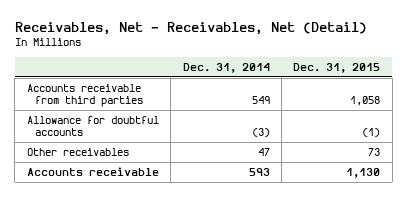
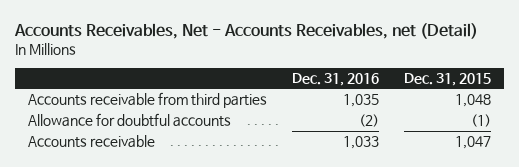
[14,21,367,35] Receivables, Net - Receivables, Net (Detail) -> [13,22,478,39] Accounts Receivables, Net - Accounts Receivables, net (Detail)
[182,62,270,73] Dec. 31, 2014 -> none
none -> [291,72,379,86] Dec. 31, 2016
[350,96,381,107] 1,058 -> [454,94,491,108] 1,048
[26,148,129,157] Other receivables -> none
[346,168,381,179] 1,130 -> [454,136,491,150] 1,047

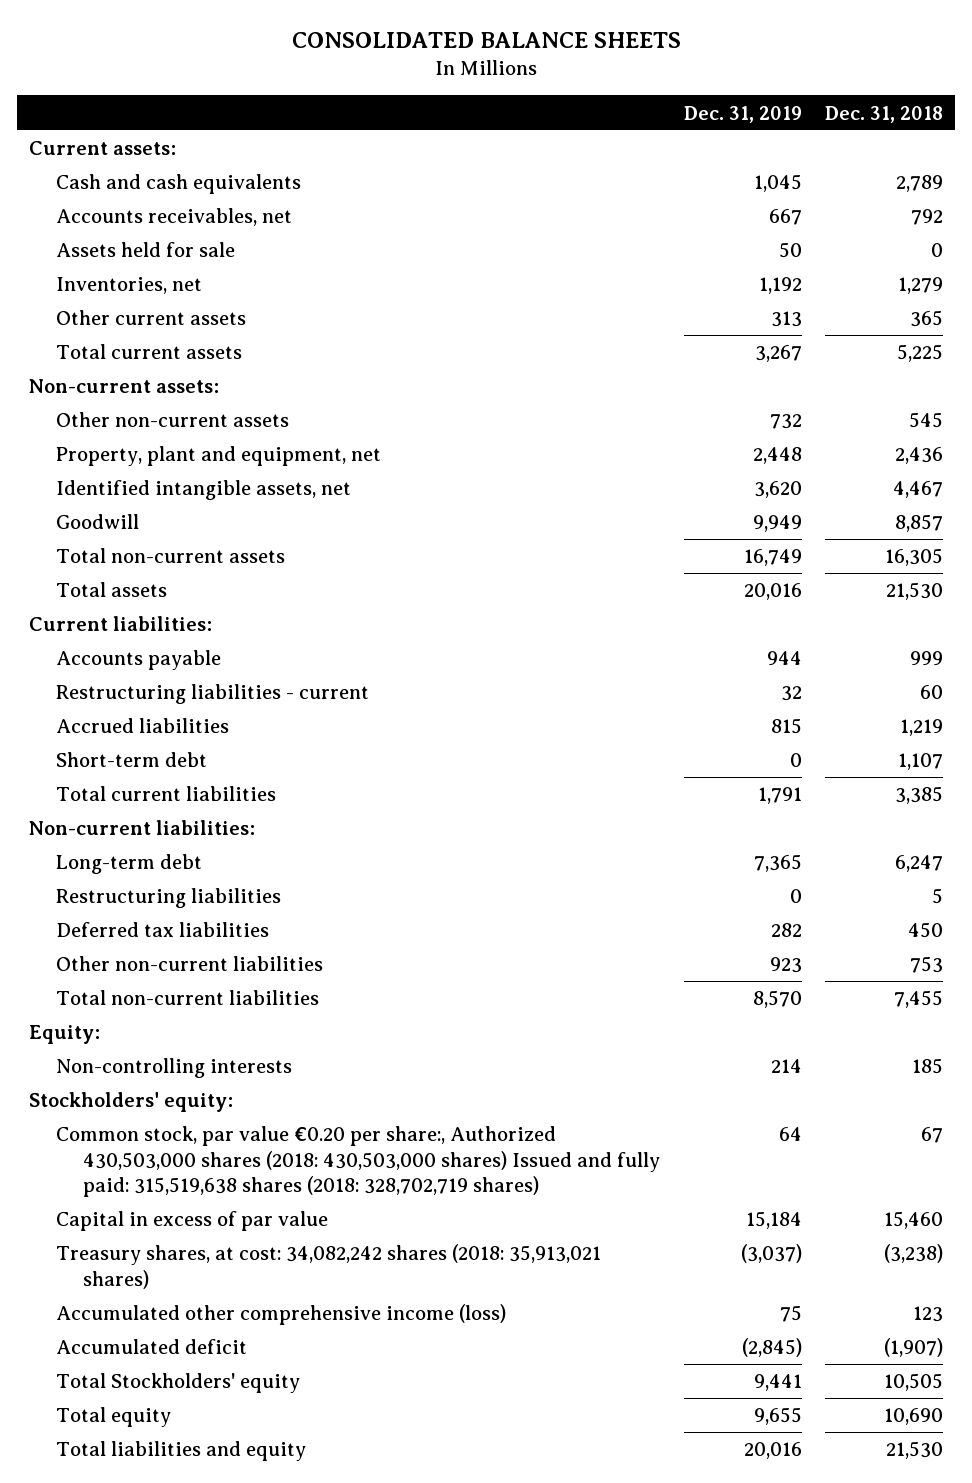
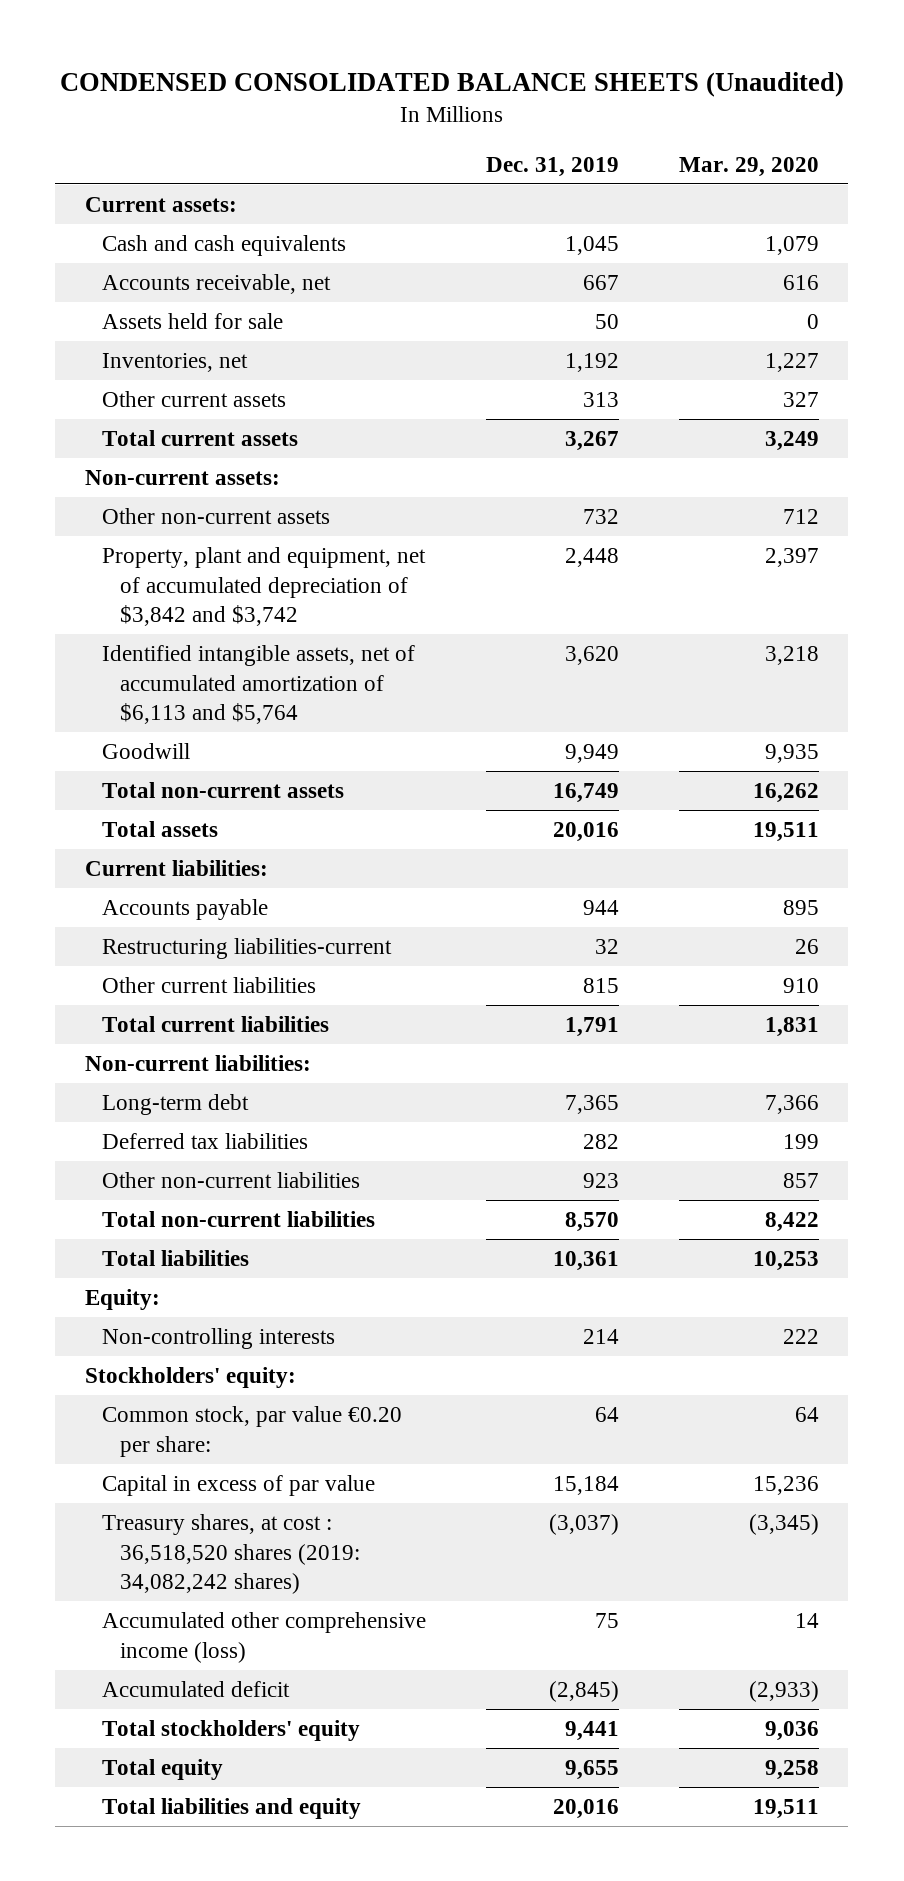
[292,32,682,49] CONSOLIDATED BALANCE SHEETS -> [59,71,844,97] CONDENSED CONSOLIDATED BALANCE SHEETS (Unaudited)
[825,105,944,123] Dec. 31, 2018 -> none
none -> [678,156,819,177] Mar. 29, 2020
[56,208,293,227] Accounts receivables, net -> [102,273,332,294] Accounts receivable, net
[56,446,382,467] Property, plant and equipment, net -> [102,546,427,627] Property, plant and equipment, net of accumulated depreciation of $3,842 and $3,742
[56,480,352,501] Identified intangible assets, net -> [102,644,416,725] Identified intangible assets, net of accumulated amortization of $6,113 and $5,764
[56,752,208,768] Short-term debt -> none
[56,684,370,705] Restructuring liabilities - current -> [102,937,393,959] Restructuring liabilities-current
[56,718,230,734] Accrued liabilities -> [102,976,317,993] Other current liabilities
[56,888,282,909] Restructuring liabilities -> none
none -> [102,1249,250,1266] Total liabilities
[56,1126,660,1198] Common stock, par value €0.20 per share:, Authorized 430,503,000 shares (2018: 430,503,000 shares) Issued and fully paid: 315,519,638 shares (2018: 328,702,719 shares) -> [102,1405,403,1457] Common stock, par value €0.20 per share:
[56,1244,602,1289] Treasury shares, at cost: 34,082,242 shares (2018: 35,913,021 shares) -> [102,1513,361,1595] Treasury shares, at cost : 36,518,520 shares (2019: 34,082,242 shares)
[56,1373,301,1394] Total Stockholders' equity -> [102,1719,361,1741] Total stockholders' equity

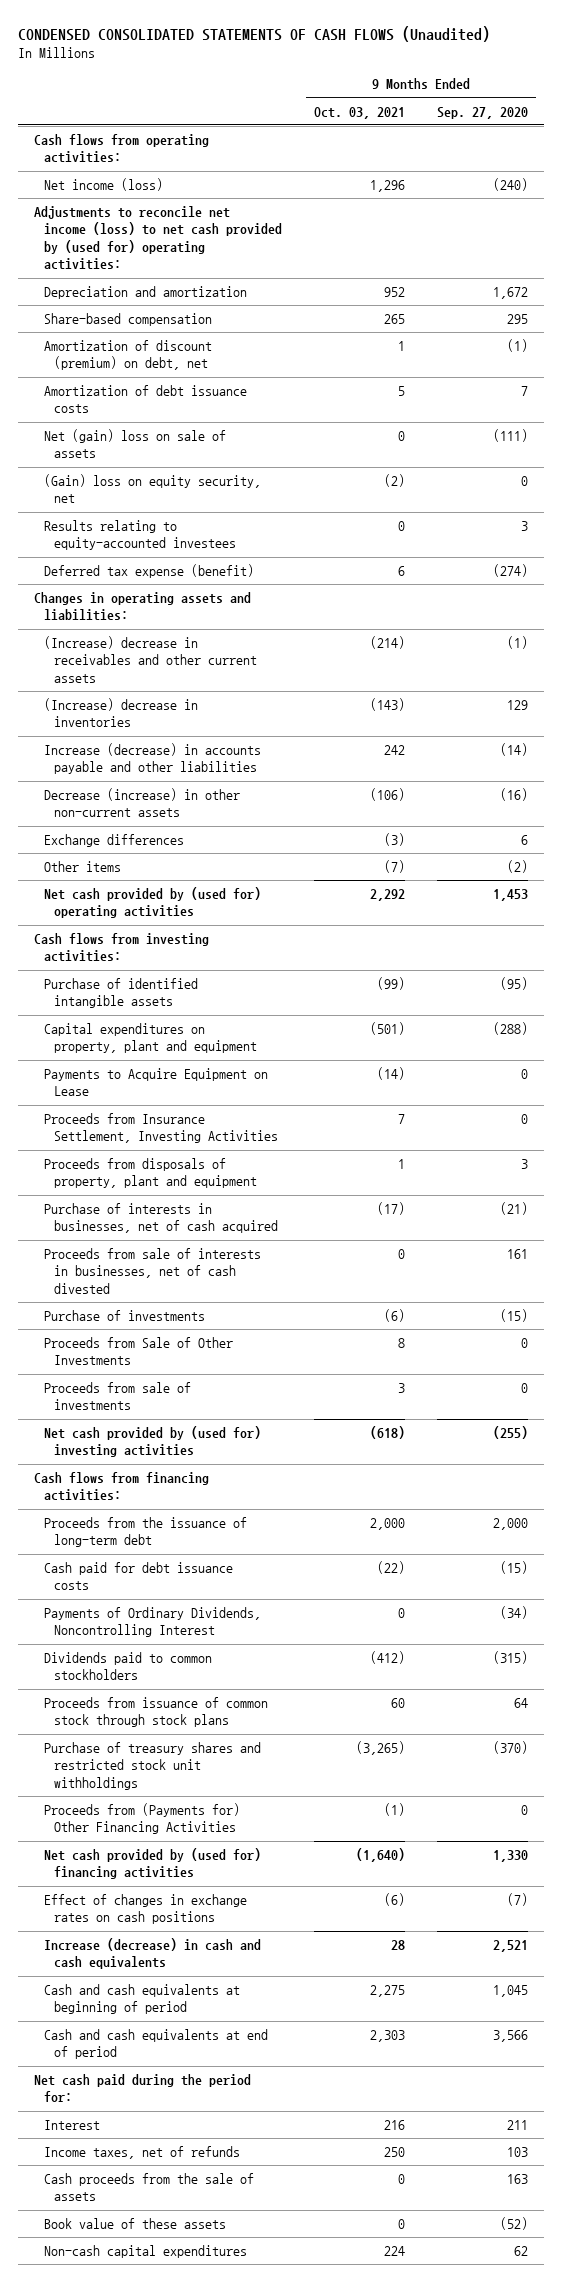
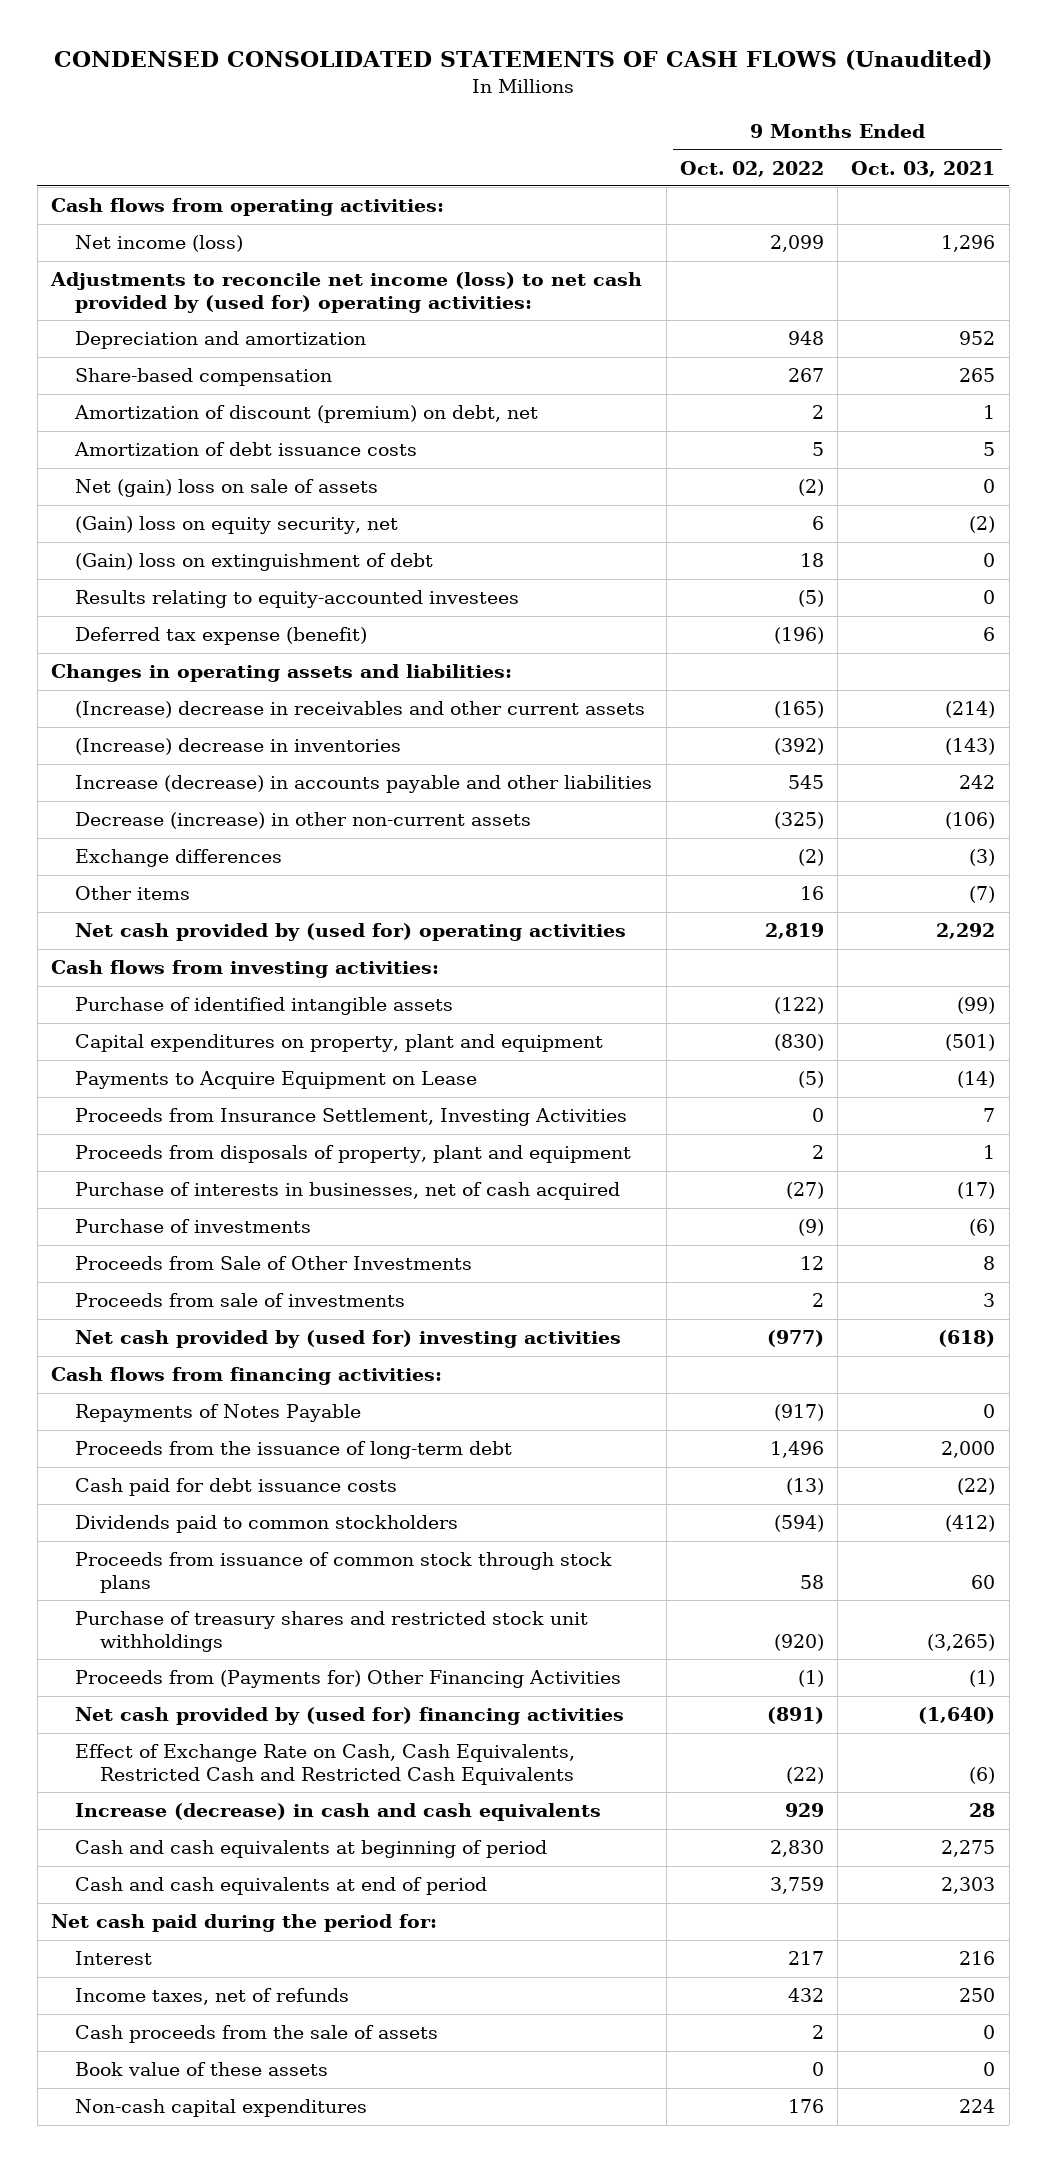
[437,106,529,119] Sep. 27, 2020 -> none
none -> [679,160,824,177] Oct. 02, 2022
none -> [75,553,434,572] (Gain) loss on extinguishment of debt
[43,1247,261,1294] Proceeds from sale of interests in businesses, net of cash divested -> none
none -> [75,1404,362,1423] Repayments of Notes Payable
[43,1606,261,1638] Payments of Ordinary Dividends, Noncontrolling Interest -> none
[43,1893,247,1925] Effect of changes in exchange rates on cash positions -> none
none -> [75,1744,576,1785] Effect of Exchange Rate on Cash, Cash Equivalents, Restricted Cash and Restricted Cash Equivalents

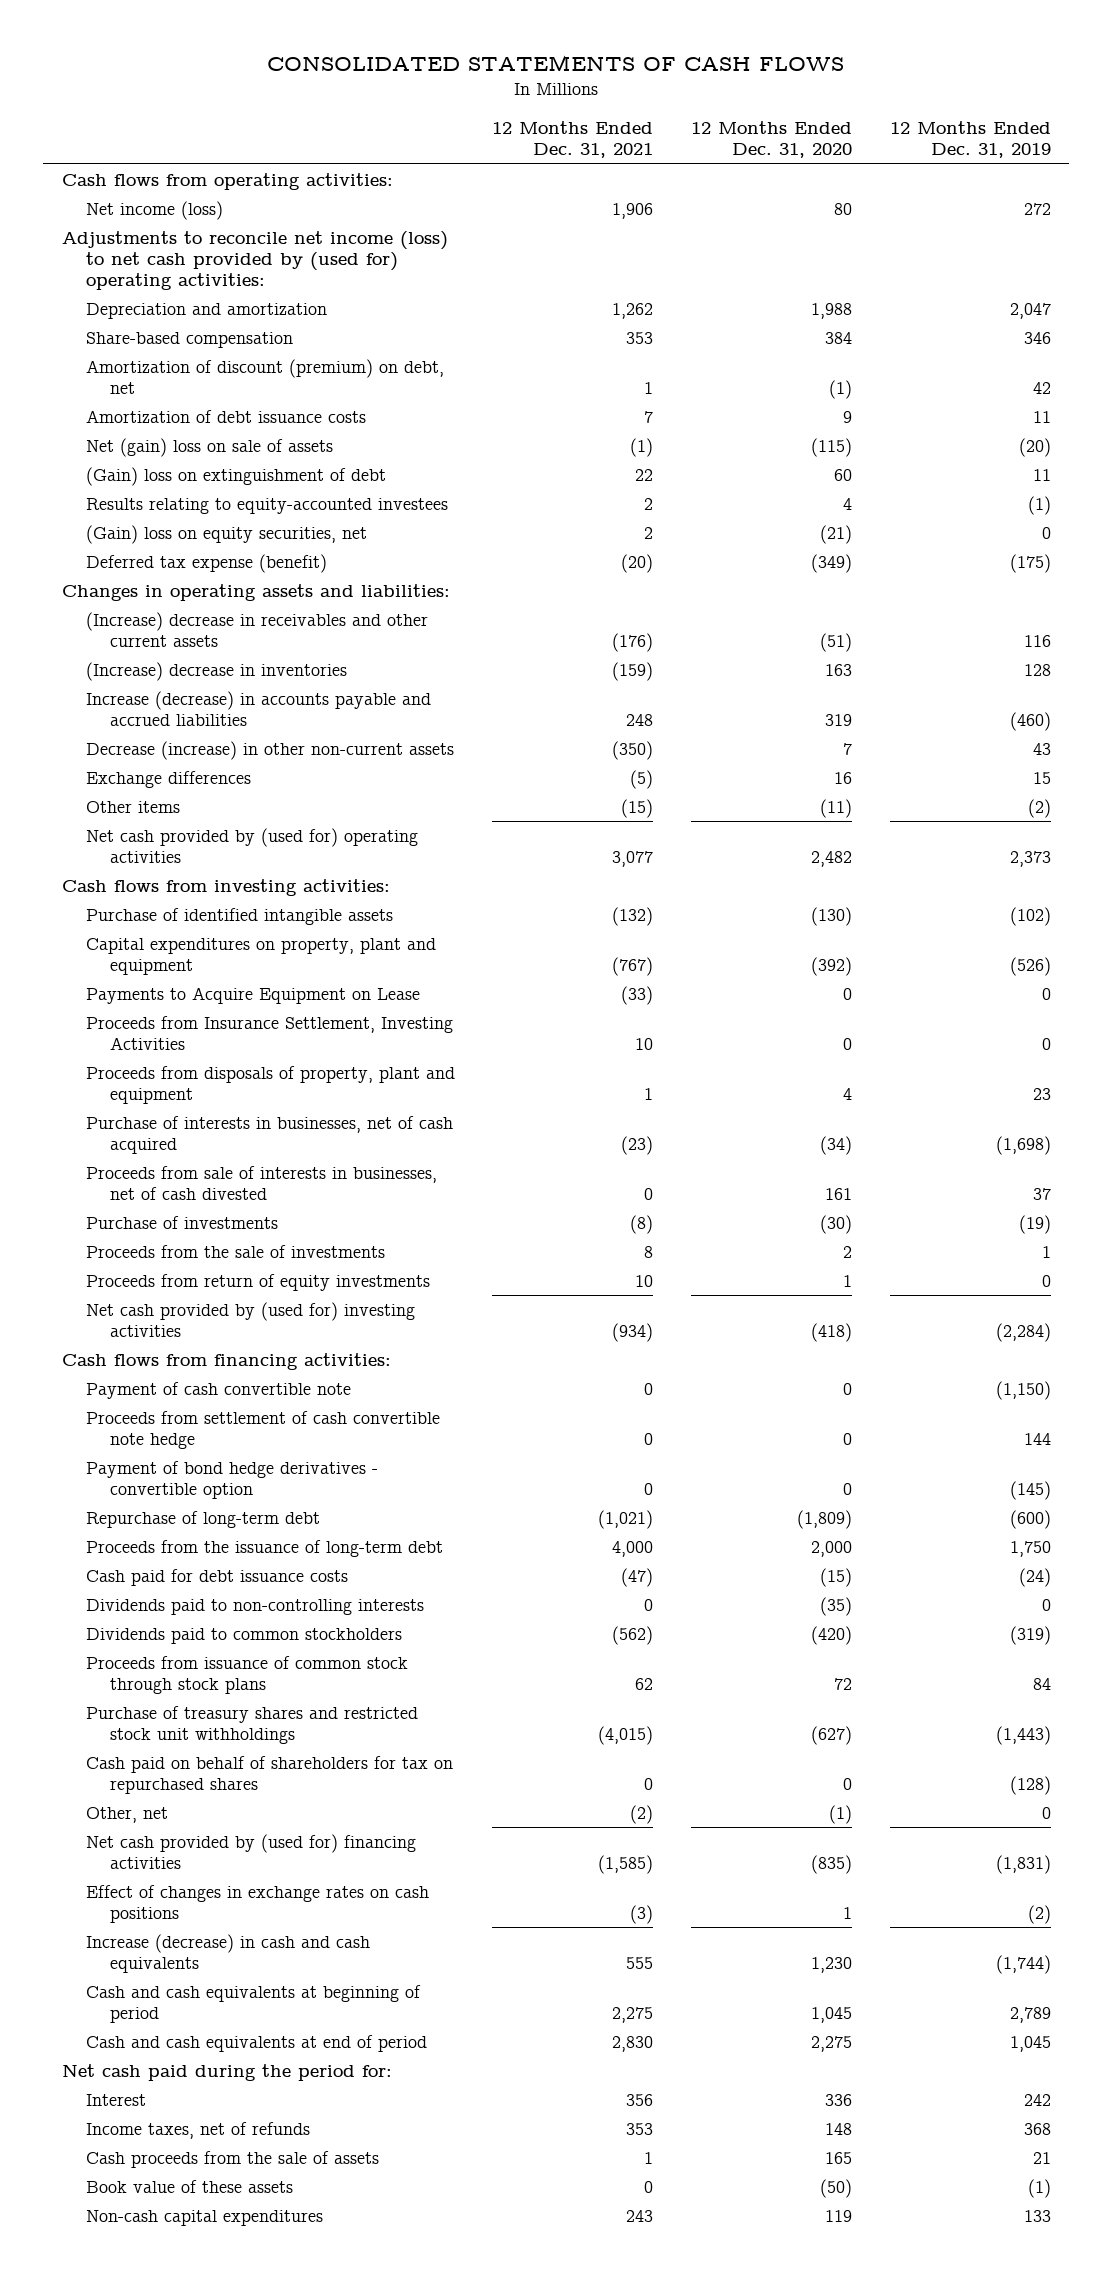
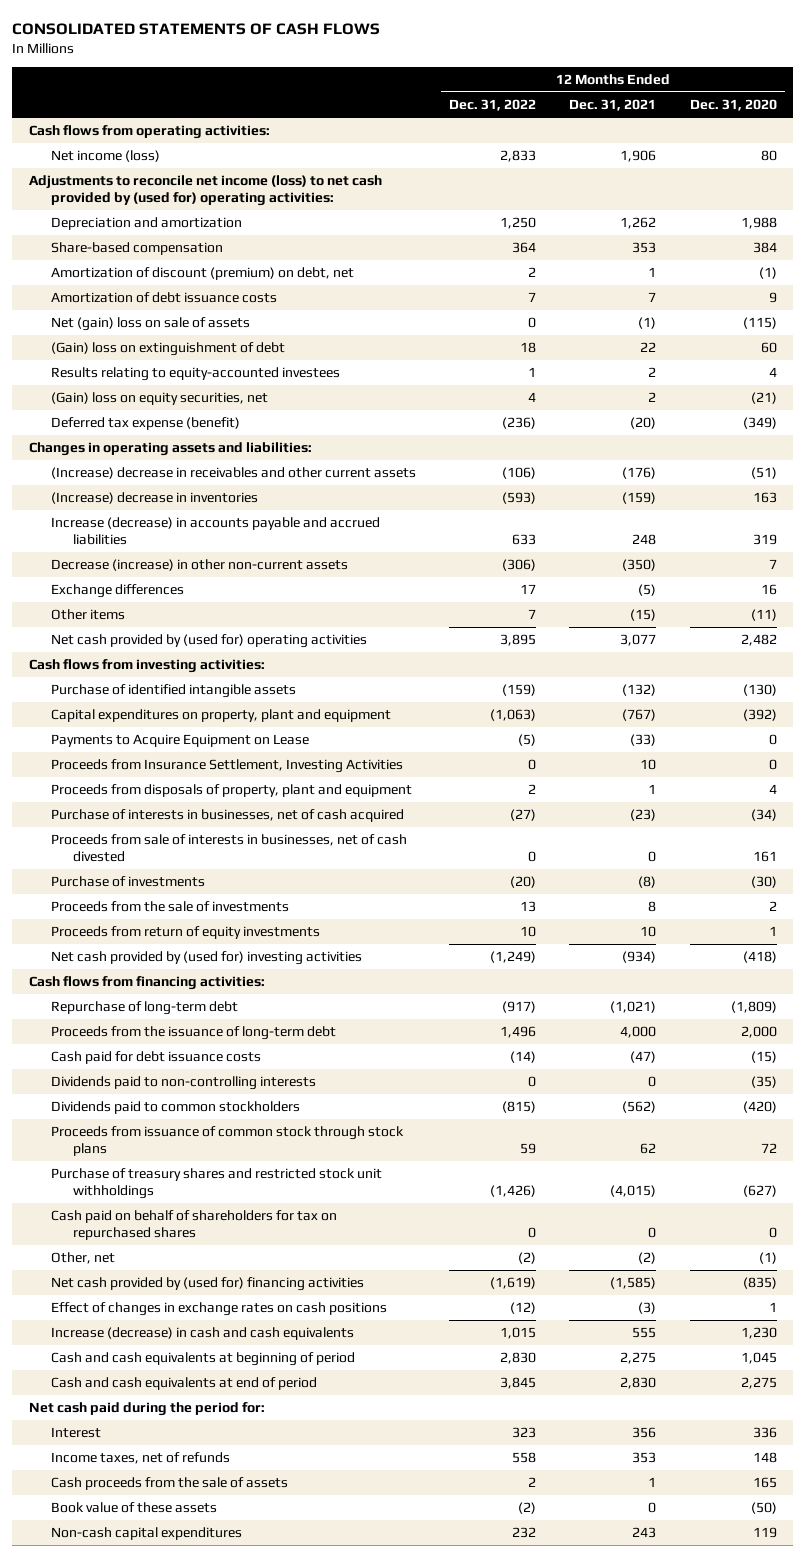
[889,121,1051,159] 12 Months Ended Dec. 31, 2019 -> none
none -> [449,99,537,112] Dec. 31, 2022
[85,1381,351,1399] Payment of cash convertible note -> none
[85,1410,440,1449] Proceeds from settlement of cash convertible note hedge -> none
[85,1460,378,1499] Payment of bond hedge derivatives - convertible option -> none

